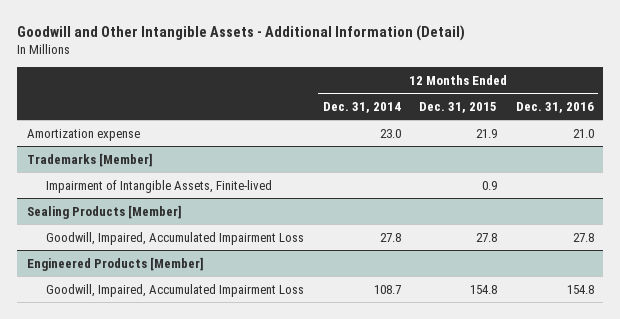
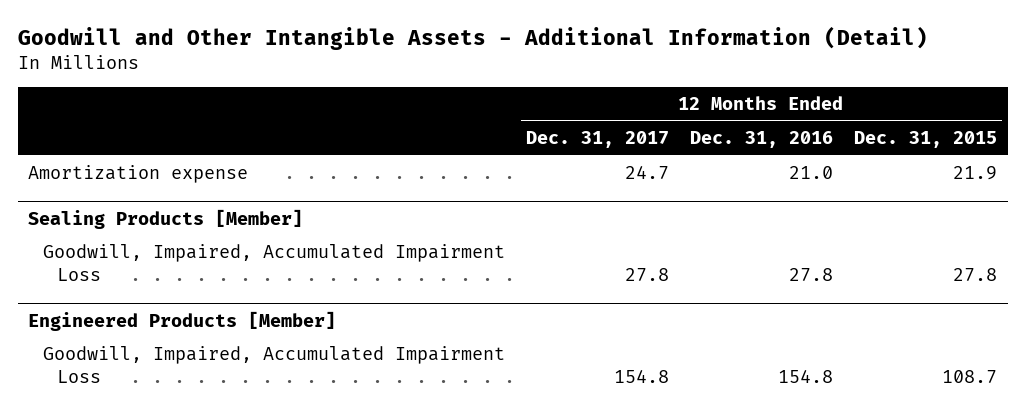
[322,101,401,113] Dec. 31, 2014 -> none
none -> [525,131,669,149] Dec. 31, 2017
[26,152,153,167] Trademarks [Member] -> none
[46,179,273,193] Impairment of Intangible Assets, Finite-lived -> none
[470,284,498,294] 154.8 -> [942,370,998,384] 108.7

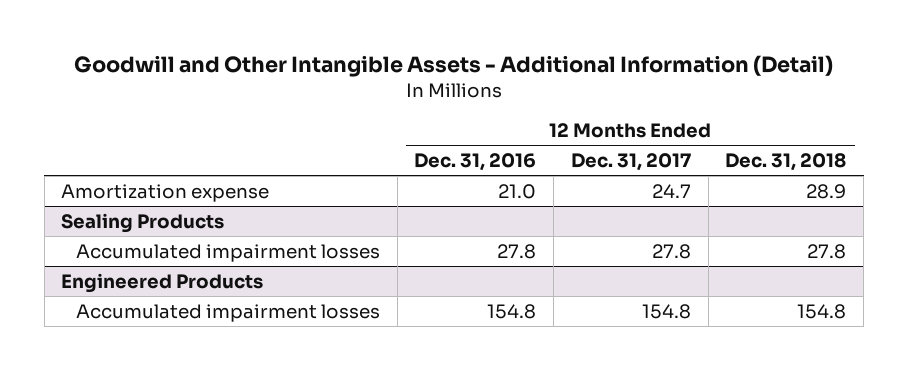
[854,131,998,149] Dec. 31, 2015 -> none
none -> [725,152,847,171] Dec. 31, 2018
[28,208,304,229] Sealing Products [Member] -> [61,212,225,233] Sealing Products
[42,244,505,282] Goodwill, Impaired, Accumulated Impairment Loss -> [75,243,380,262] Accumulated impairment losses
[28,310,337,331] Engineered Products [Member] -> [61,272,264,293] Engineered Products
[42,346,505,384] Goodwill, Impaired, Accumulated Impairment Loss -> [75,303,380,322] Accumulated impairment losses

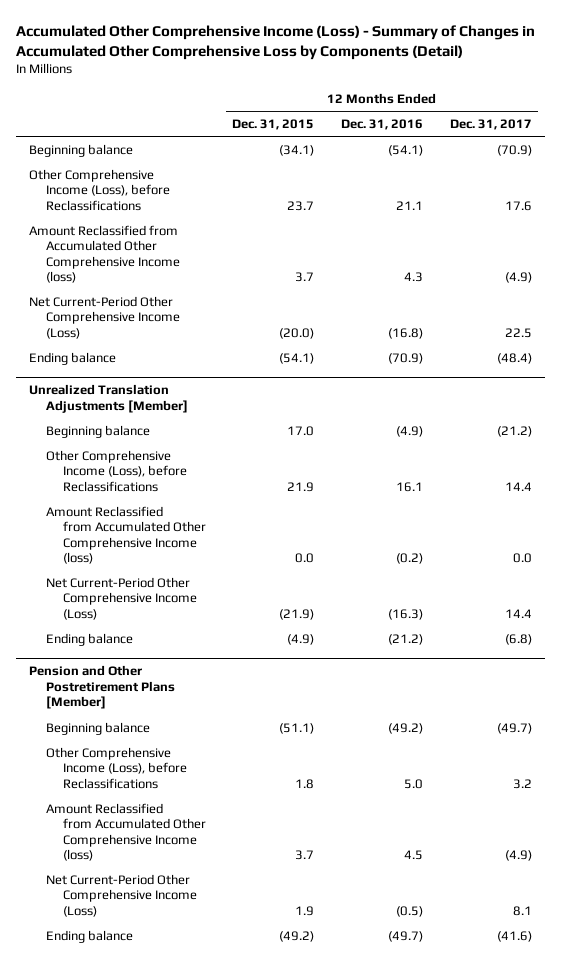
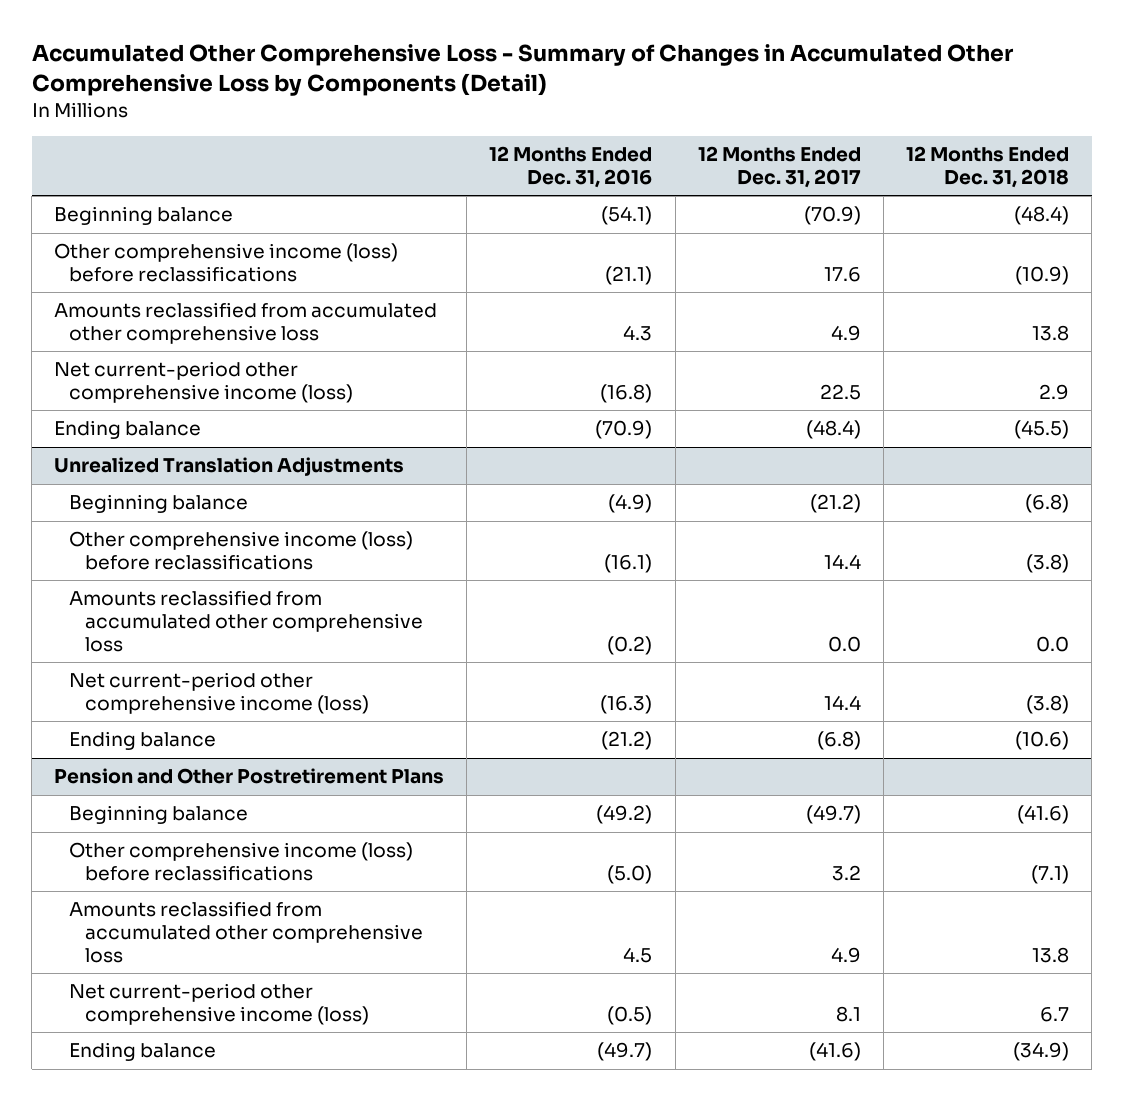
[15,24,535,60] Accumulated Other Comprehensive Income (Loss) - Summary of Changes in Accumulated Other Comprehensive Loss by Components (Detail) -> [31,44,1014,97] Accumulated Other Comprehensive Loss - Summary of Changes in Accumulated Other Comprehensive Loss by Components (Detail)
[232,119,315,131] Dec. 31, 2015 -> none
none -> [906,146,1070,189] 12 Months Ended Dec. 31, 2018
[29,168,170,211] Other Comprehensive Income (Loss), before Reclassifications -> [54,243,399,282] Other comprehensive income (loss) before reclassifications
[395,200,423,210] 21.1 -> [605,265,653,285] (21.1)
[29,224,180,283] Amount Reclassified from Accumulated Other Comprehensive Income (loss) -> [54,302,438,344] Amounts reclassified from accumulated other comprehensive loss
[504,271,532,283] (4.9) -> [830,324,861,341] 4.9
[29,295,180,339] Net Current-Period Other Comprehensive Income (Loss) -> [54,361,354,403] Net current-period other comprehensive income (loss)
[29,384,188,413] Unrealized Translation Adjustments [Member] -> [54,457,405,477] Unrealized Translation Adjustments
[45,449,187,492] Other Comprehensive Income (Loss), before Reclassifications -> [69,531,414,570] Other comprehensive income (loss) before reclassifications
[395,481,423,492] 16.1 -> [604,553,653,573] (16.1)
[45,505,206,564] Amount Reclassified from Accumulated Other Comprehensive Income (loss) -> [69,590,423,652] Amounts reclassified from accumulated other comprehensive loss
[45,576,197,620] Net Current-Period Other Comprehensive Income (Loss) -> [69,672,369,714] Net current-period other comprehensive income (loss)
[29,665,175,710] Pension and Other Postretirement Plans [Member] -> [54,768,445,785] Pension and Other Postretirement Plans
[45,746,187,789] Other Comprehensive Income (Loss), before Reclassifications -> [69,842,414,881] Other comprehensive income (loss) before reclassifications
[403,778,423,789] 5.0 -> [607,864,653,884] (5.0)
[45,802,206,861] Amount Reclassified from Accumulated Other Comprehensive Income (loss) -> [69,901,423,963] Amounts reclassified from accumulated other comprehensive loss
[504,849,532,861] (4.9) -> [830,946,861,963] 4.9
[45,873,197,917] Net Current-Period Other Comprehensive Income (Loss) -> [69,983,369,1025] Net current-period other comprehensive income (loss)

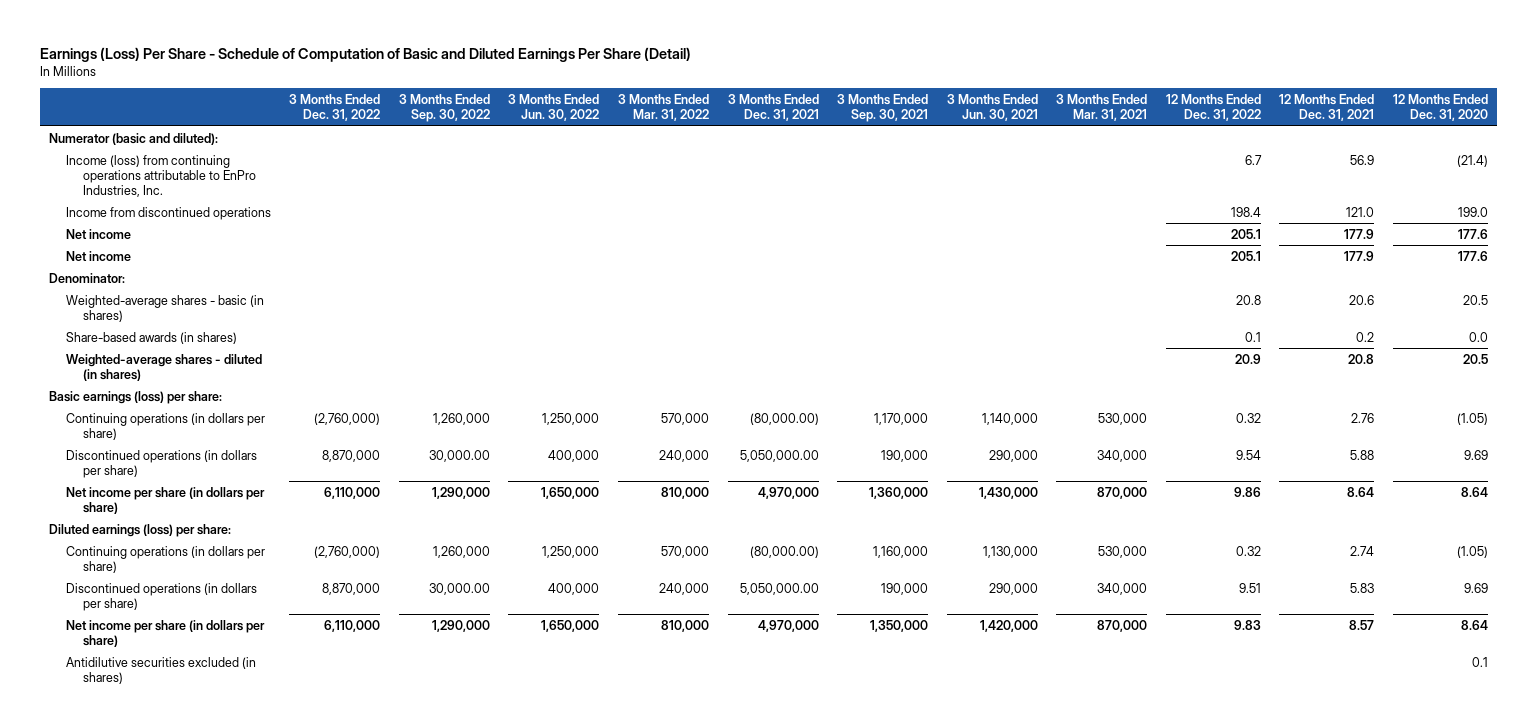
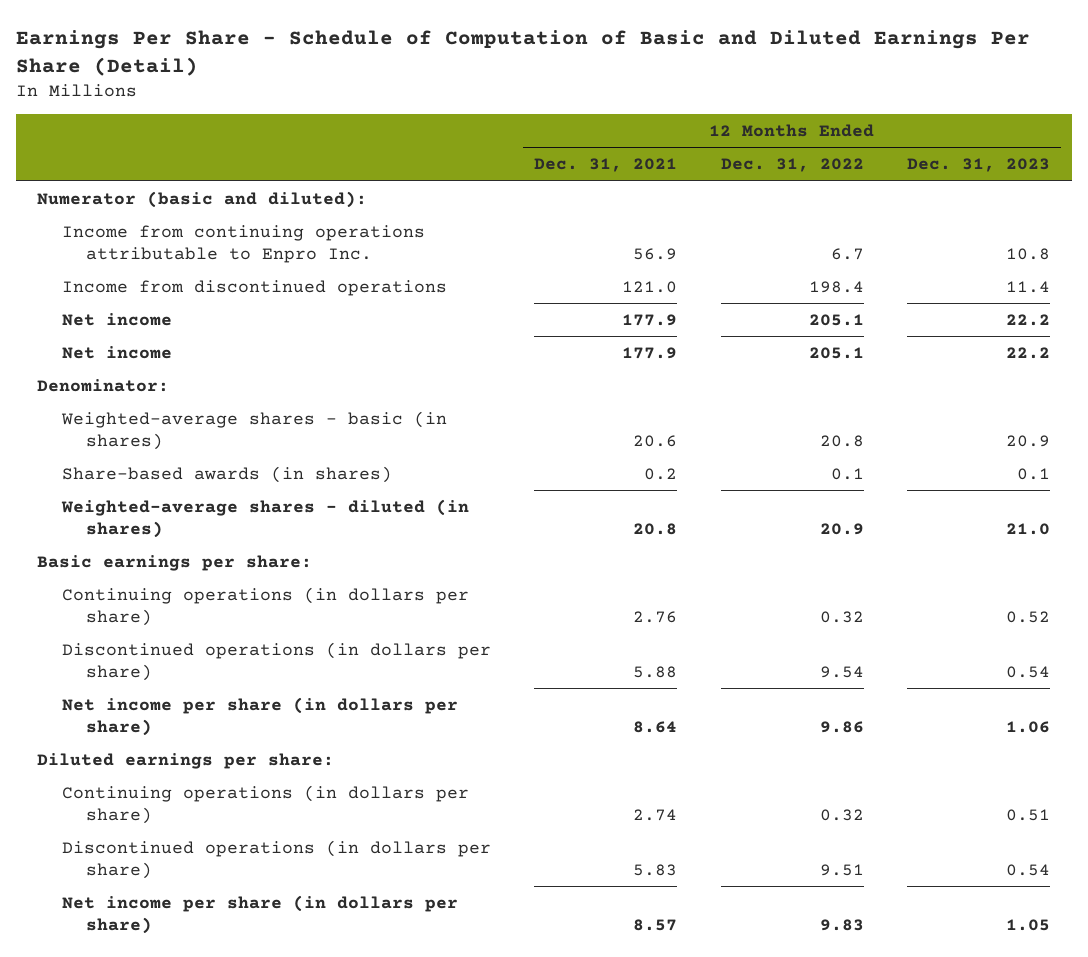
[39,46,691,62] Earnings (Loss) Per Share - Schedule of Computation of Basic and Diluted Earnings Per Share (Detail) -> [15,29,1030,76] Earnings Per Share - Schedule of Computation of Basic and Diluted Earnings Per Share (Detail)
[289,94,381,122] 3 Months Ended Dec. 31, 2022 -> none
[398,94,490,123] 3 Months Ended Sep. 30, 2022 -> none
[508,94,600,122] 3 Months Ended Jun. 30, 2022 -> none
[618,94,710,122] 3 Months Ended Mar. 31, 2022 -> none
[727,94,819,122] 3 Months Ended Dec. 31, 2021 -> none
[837,94,929,123] 3 Months Ended Sep. 30, 2021 -> none
[946,94,1038,122] 3 Months Ended Jun. 30, 2021 -> none
[1056,94,1148,122] 3 Months Ended Mar. 31, 2021 -> none
[1393,94,1489,122] 12 Months Ended Dec. 31, 2020 -> none
none -> [907,158,1051,173] Dec. 31, 2023
[65,154,256,197] Income (loss) from continuing operations attributable to EnPro Industries, Inc. -> [61,224,425,263] Income from continuing operations attributable to Enpro Inc.
[48,390,222,404] Basic earnings (loss) per share: -> [37,554,313,571] Basic earnings per share:
[48,523,231,537] Diluted earnings (loss) per share: -> [37,752,335,769] Diluted earnings per share:
[65,656,256,684] Antidilutive securities excluded (in shares) -> none

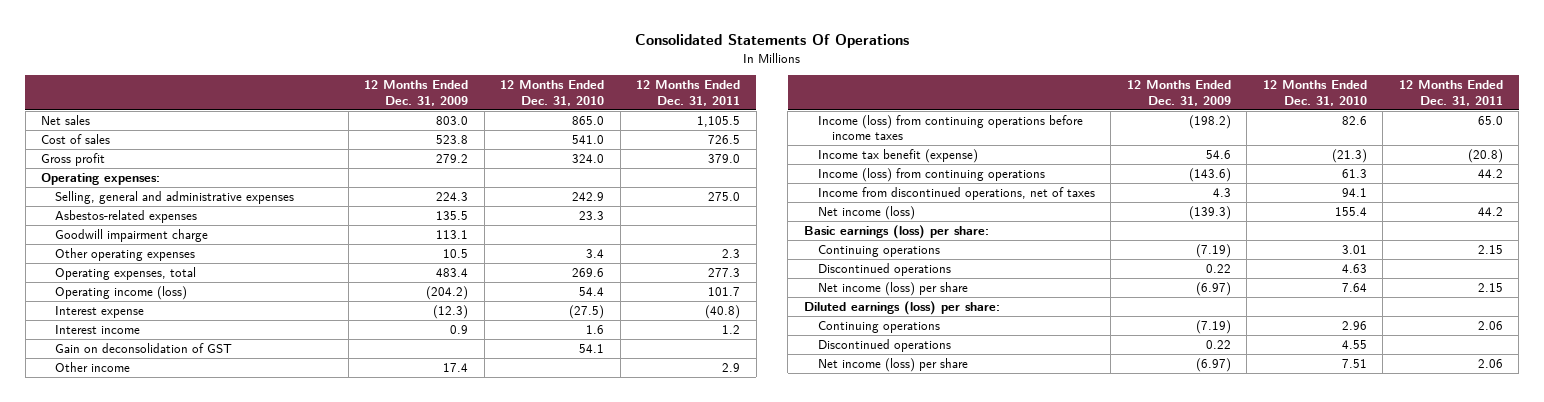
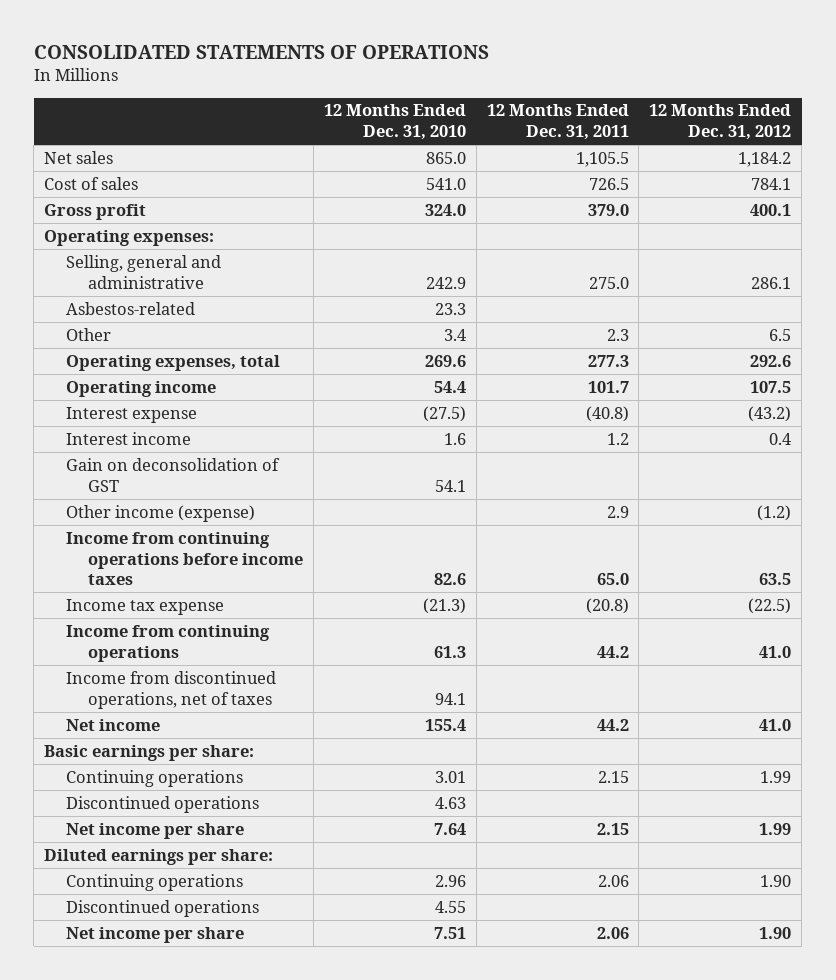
[635,34,910,49] Consolidated Statements Of Operations -> [33,45,489,60] CONSOLIDATED STATEMENTS OF OPERATIONS
[364,80,469,106] 12 Months Ended Dec. 31, 2009 -> none
none -> [649,104,792,141] 12 Months Ended Dec. 31, 2012
[55,229,209,243] Goodwill impairment charge -> none
[55,191,295,205] Selling, general and administrative expenses -> [66,254,222,289] Selling, general and administrative
[55,210,198,224] Asbestos-related expenses -> [66,301,196,315] Asbestos-related
[55,248,196,262] Other operating expenses -> [66,327,112,341] Other
[55,286,188,301] Operating income (loss) -> [66,380,217,397] Operating income
[55,362,131,373] Other income -> [66,504,256,522] Other income (expense)
[817,115,1083,141] Income (loss) from continuing operations before income taxes -> [66,531,303,586] Income from continuing operations before income taxes
[817,149,978,164] Income tax benefit (expense) -> [66,598,225,615] Income tax expense
[817,168,1045,183] Income (loss) from continuing operations -> [66,624,271,662] Income from continuing operations
[817,206,915,221] Net income (loss) -> [66,718,161,731] Net income
[803,225,989,240] Basic earnings (loss) per share: -> [44,744,255,761] Basic earnings per share:
[817,282,968,297] Net income (loss) per share -> [66,822,245,839] Net income per share
[803,301,1000,316] Diluted earnings (loss) per share: -> [44,848,274,865] Diluted earnings per share:
[817,358,968,373] Net income (loss) per share -> [66,926,245,943] Net income per share

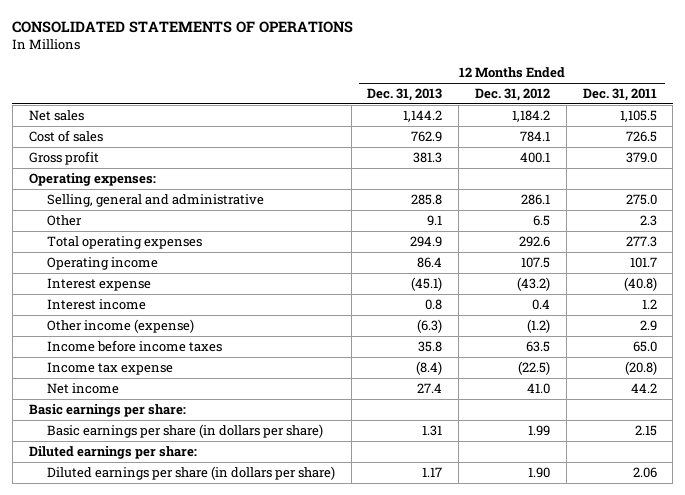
[323,104,466,141] 12 Months Ended Dec. 31, 2010 -> none
none -> [367,88,443,102] Dec. 31, 2013
[66,301,196,315] Asbestos-related -> none
[66,354,281,371] Operating expenses, total -> [46,236,202,250] Total operating expenses
[66,457,281,492] Gain on deconsolidation of GST -> none
[66,531,303,586] Income from continuing operations before income taxes -> [46,340,222,353] Income before income taxes
[66,624,271,662] Income from continuing operations -> none
[66,670,277,709] Income from discontinued operations, net of taxes -> none
[66,769,244,787] Continuing operations -> none
[66,795,260,813] Discontinued operations -> none
[66,822,245,839] Net income per share -> [46,424,323,439] Basic earnings per share (in dollars per share)
[66,873,244,891] Continuing operations -> none
[66,899,260,917] Discontinued operations -> none
[66,926,245,943] Net income per share -> [46,466,335,481] Diluted earnings per share (in dollars per share)

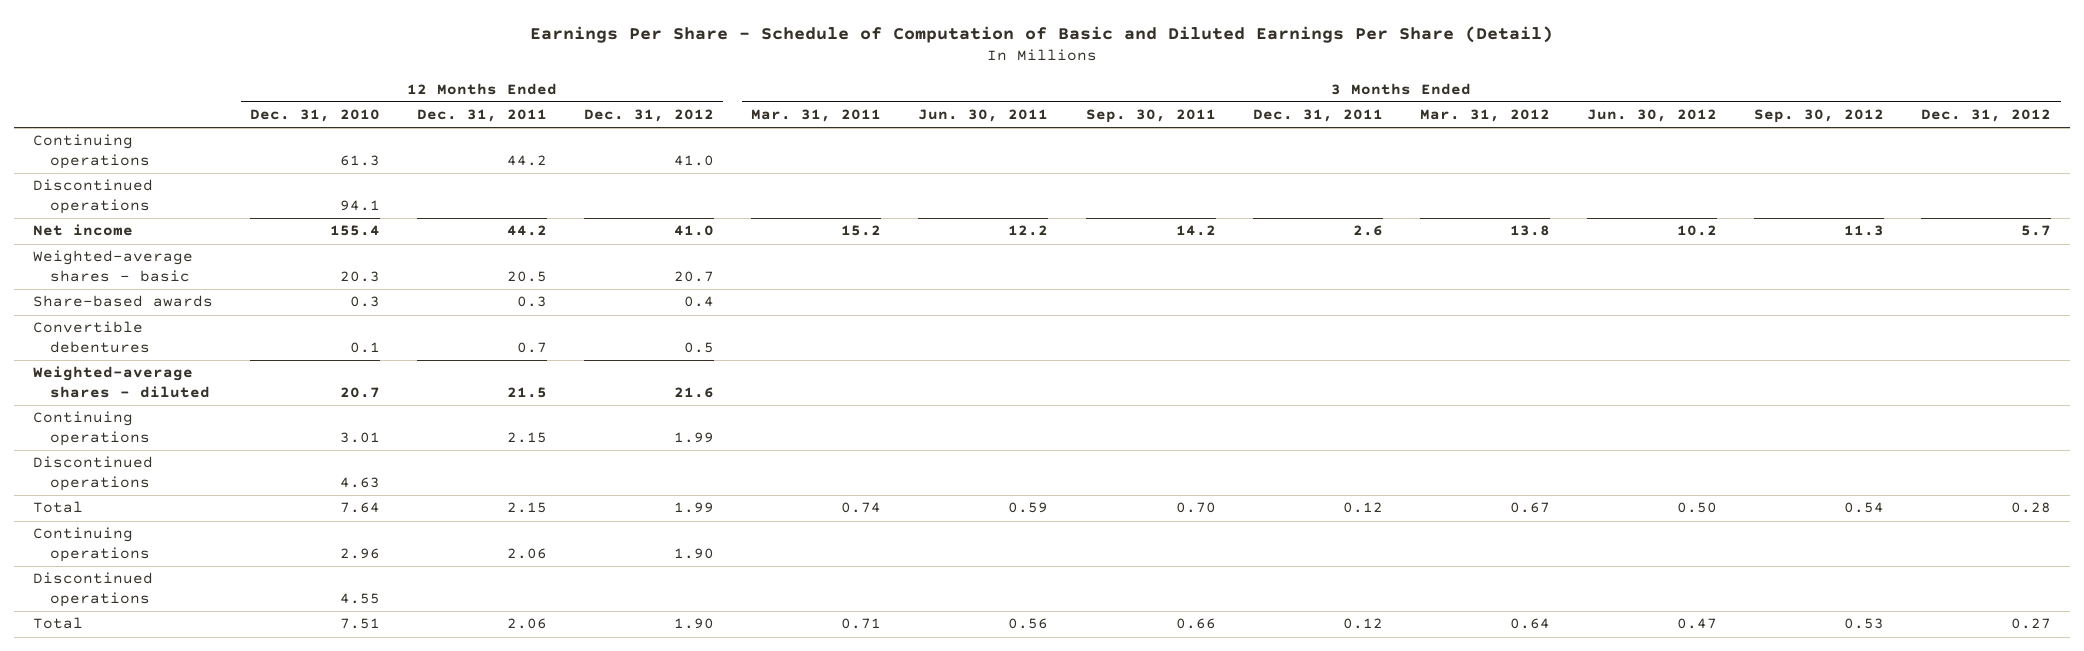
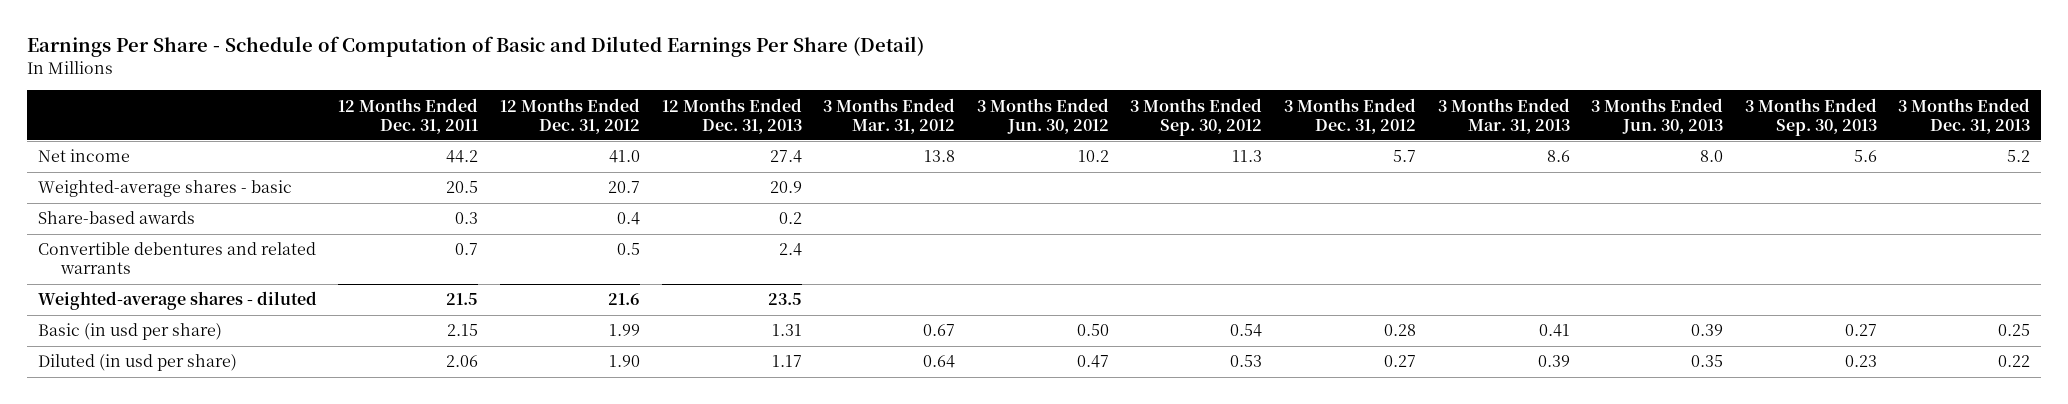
[249,109,380,123] Dec. 31, 2010 -> none
[751,109,882,123] Mar. 31, 2011 -> none
[918,109,1049,123] Jun. 30, 2011 -> none
[1085,109,1216,124] Sep. 30, 2011 -> none
[1252,109,1383,123] Dec. 31, 2011 -> none
none -> [661,97,802,134] 12 Months Ended Dec. 31, 2013
none -> [1437,97,1570,134] 3 Months Ended Mar. 31, 2013
none -> [1591,97,1724,134] 3 Months Ended Jun. 30, 2013
none -> [1744,97,1877,136] 3 Months Ended Sep. 30, 2013
none -> [1898,97,2031,134] 3 Months Ended Dec. 31, 2013
[32,134,150,170] Continuing operations -> none
[32,179,153,215] Discontinued operations -> none
[32,321,150,354] Convertible debentures -> [37,242,316,275] Convertible debentures and related warrants
[32,411,150,447] Continuing operations -> none
[32,456,153,492] Discontinued operations -> none
[32,527,150,563] Continuing operations -> none
[32,572,153,608] Discontinued operations -> none
[32,501,83,514] Total -> [37,323,222,341] Basic (in usd per share)
[32,617,83,630] Total -> [37,354,237,372] Diluted (in usd per share)

